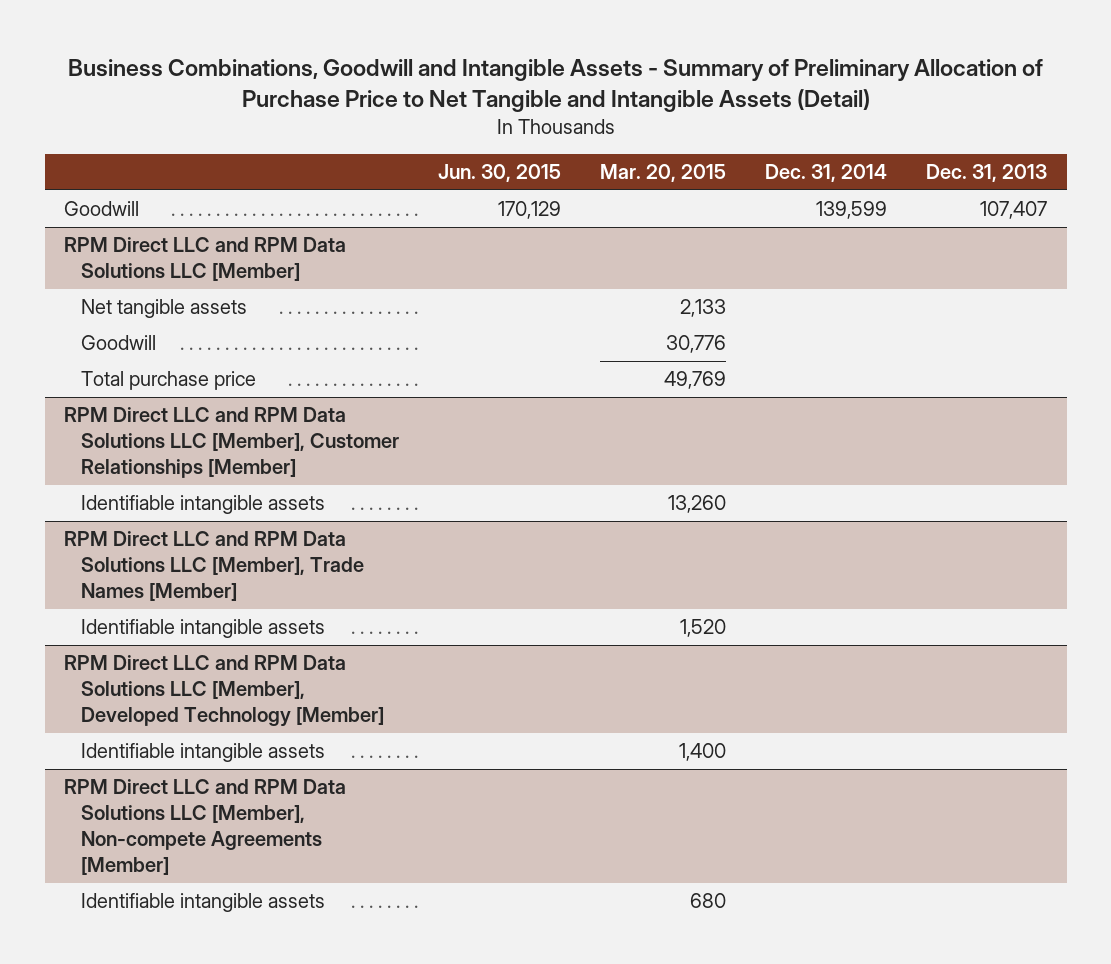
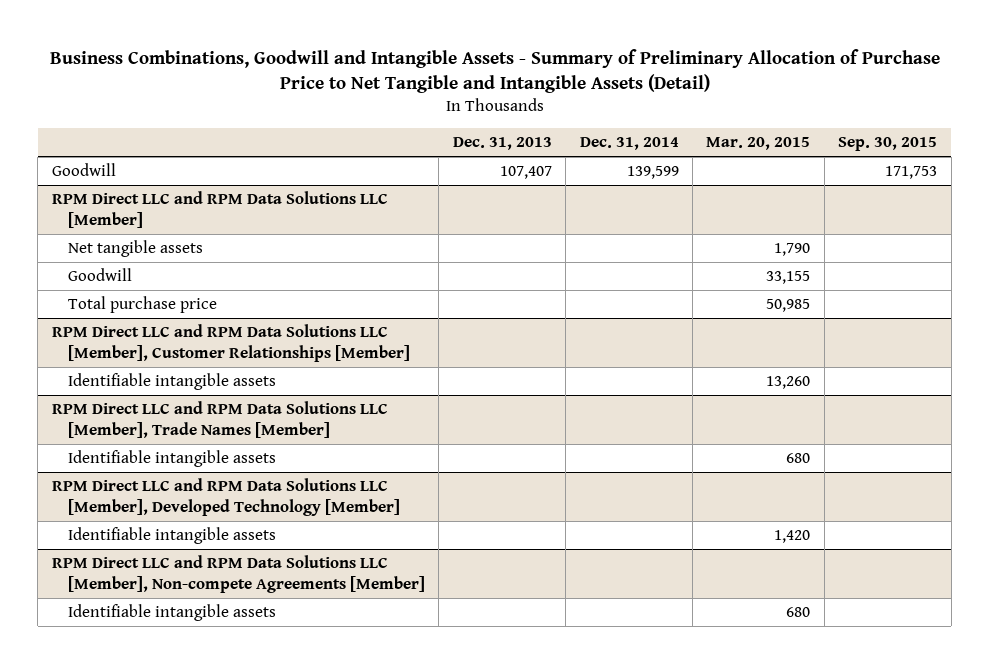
[438,163,562,182] Jun. 30, 2015 -> none
none -> [838,137,938,152] Sep. 30, 2015
[680,299,727,318] 2,133 -> [774,243,811,257] 1,790
[666,335,727,354] 30,776 -> [766,271,811,285] 33,155
[664,371,727,390] 49,769 -> [766,299,811,313] 50,985
[680,619,727,638] 1,520 -> [786,453,811,464] 680
[679,743,727,762] 1,400 -> [774,530,811,544] 1,420

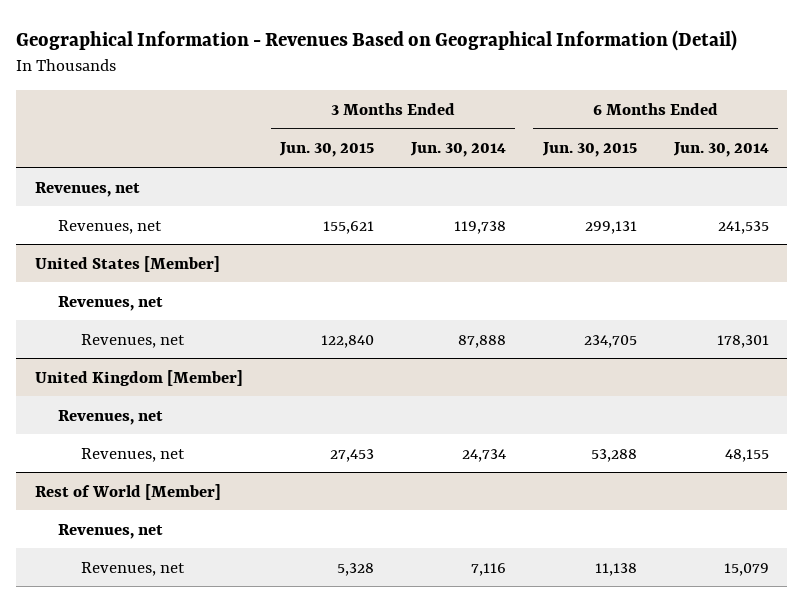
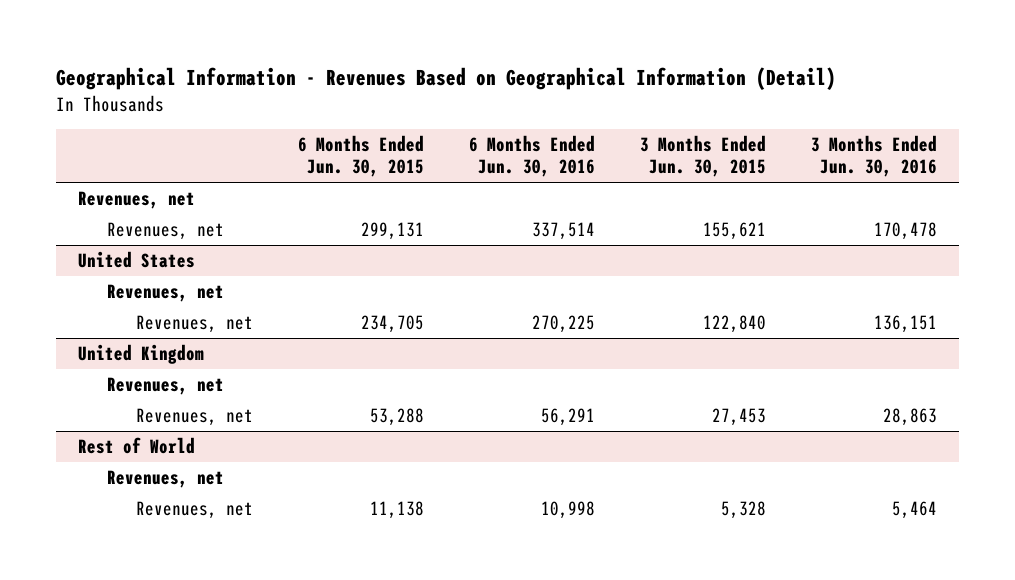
[409,142,506,158] Jun. 30, 2014 -> none
[672,142,769,158] Jun. 30, 2014 -> none
none -> [468,135,595,178] 6 Months Ended Jun. 30, 2016
none -> [810,135,937,178] 3 Months Ended Jun. 30, 2016
[34,255,220,272] United States [Member] -> [78,250,196,268] United States
[34,369,243,386] United Kingdom [Member] -> [78,343,205,364] United Kingdom
[34,483,221,500] Rest of World [Member] -> [78,436,196,454] Rest of World

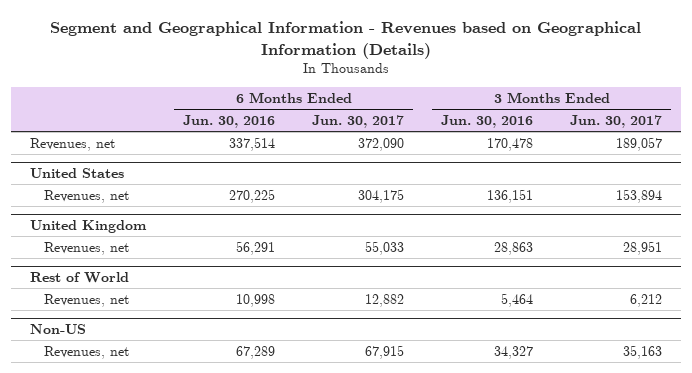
[55,67,836,91] Geographical Information - Revenues Based on Geographical Information (Detail) -> [50,20,642,59] Segment and Geographical Information - Revenues based on Geographical Information (Details)
[298,135,425,178] 6 Months Ended Jun. 30, 2015 -> none
[639,135,766,178] 3 Months Ended Jun. 30, 2015 -> none
none -> [312,114,405,128] Jun. 30, 2017
none -> [570,114,663,128] Jun. 30, 2017
[78,190,196,209] Revenues, net -> none
[107,283,225,302] Revenues, net -> none
[107,376,225,395] Revenues, net -> none
[107,469,225,488] Revenues, net -> none
none -> [29,323,86,334] Non-US
none -> [43,345,129,359] Revenues, net

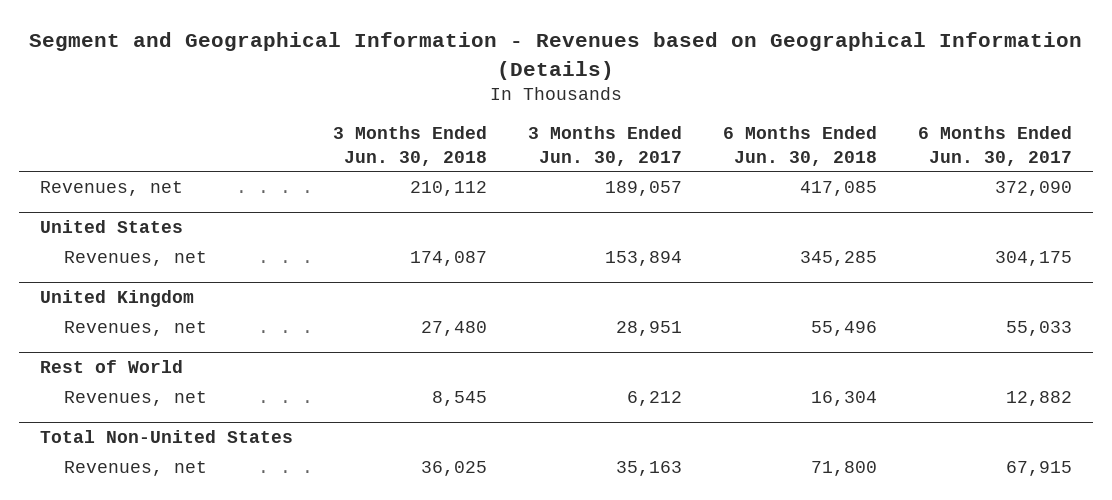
[183,114,276,128] Jun. 30, 2016 -> none
[441,114,534,128] Jun. 30, 2016 -> none
none -> [333,126,488,166] 3 Months Ended Jun. 30, 2018
none -> [723,126,878,166] 6 Months Ended Jun. 30, 2018
[29,323,86,334] Non-US -> [39,430,293,444] Total Non-United States

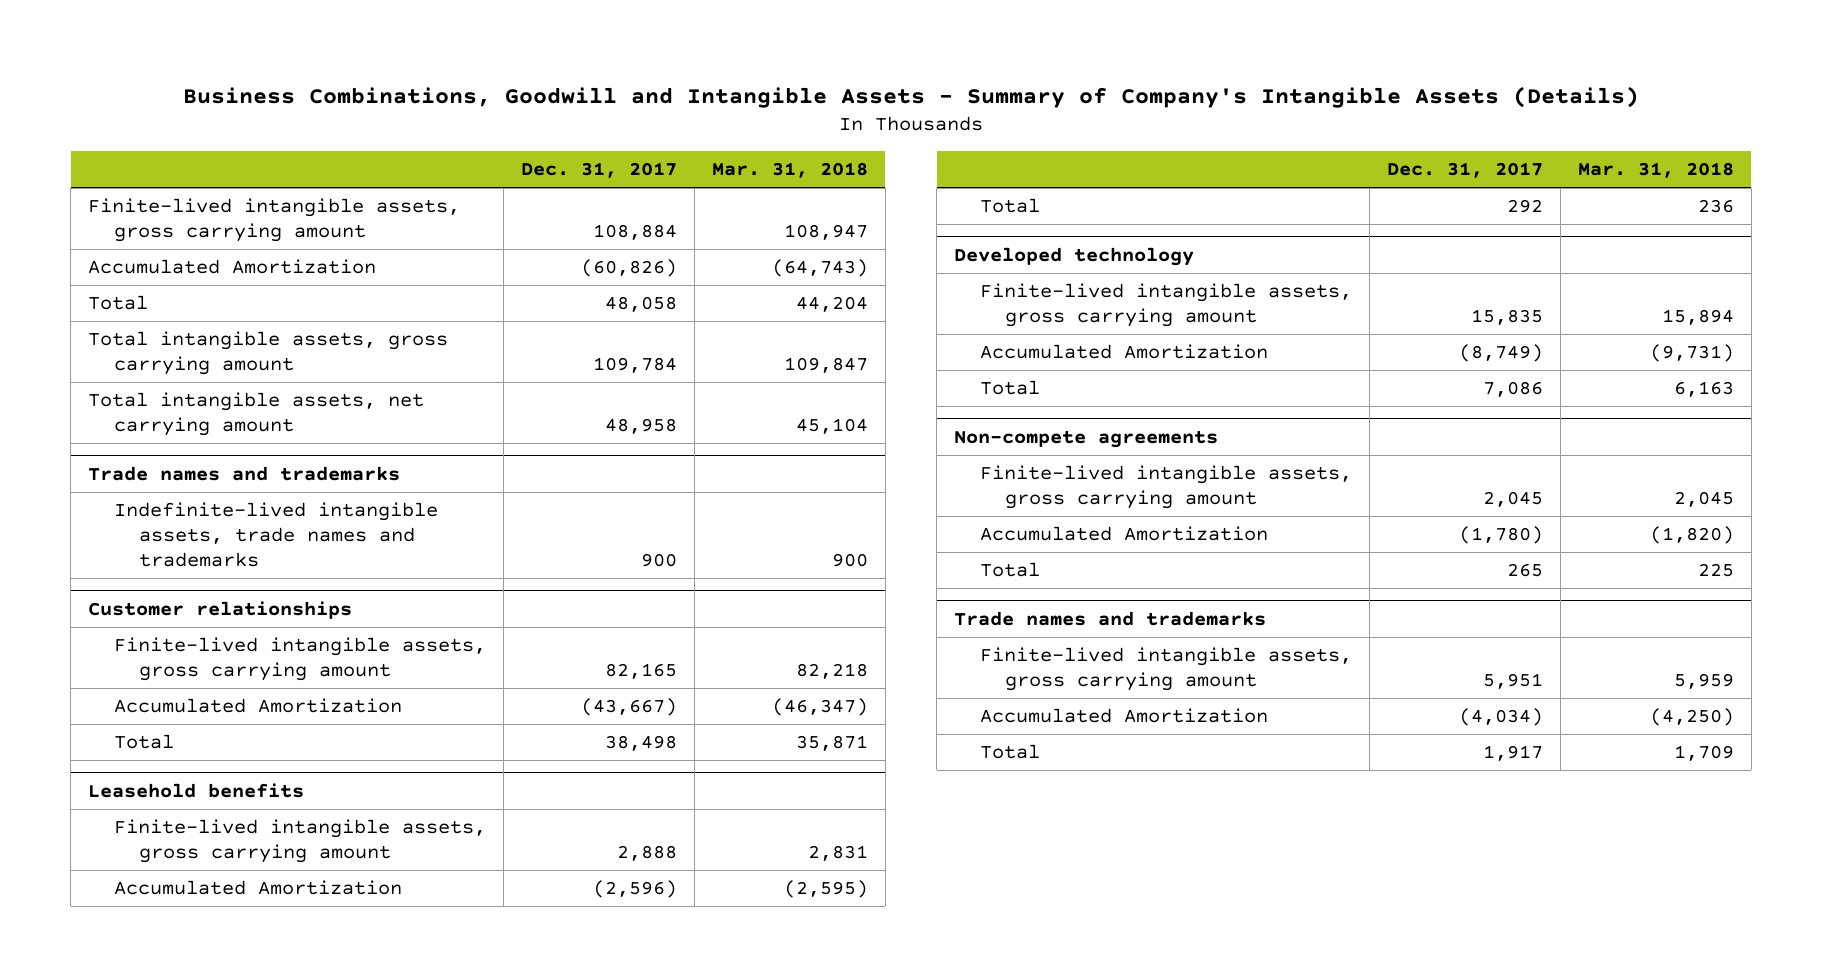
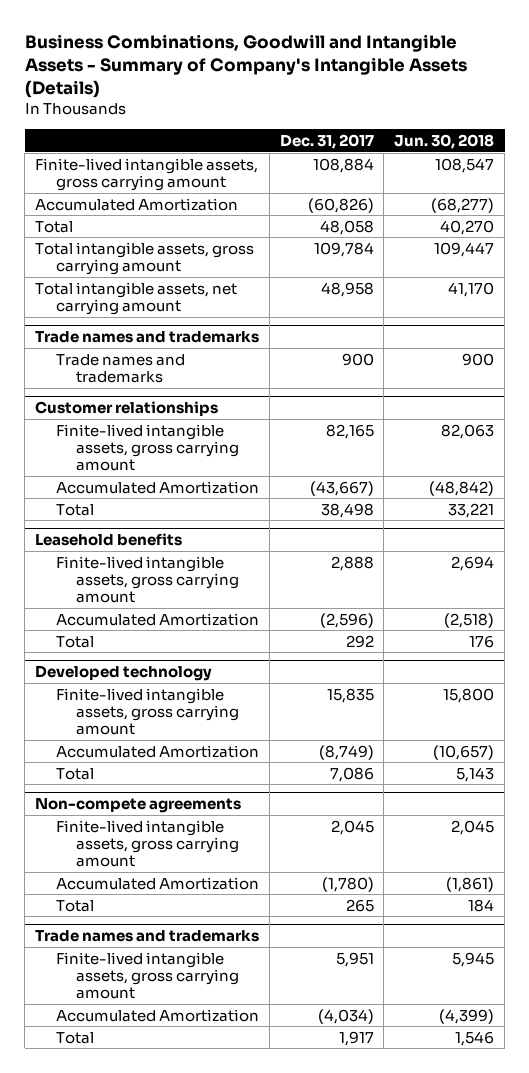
[711,162,868,179] Mar. 31, 2018 -> none
none -> [394,133,495,149] Jun. 30, 2018
[113,502,438,568] Indefinite-lived intangible assets, trade names and trademarks -> [55,353,185,384] Trade names and trademarks

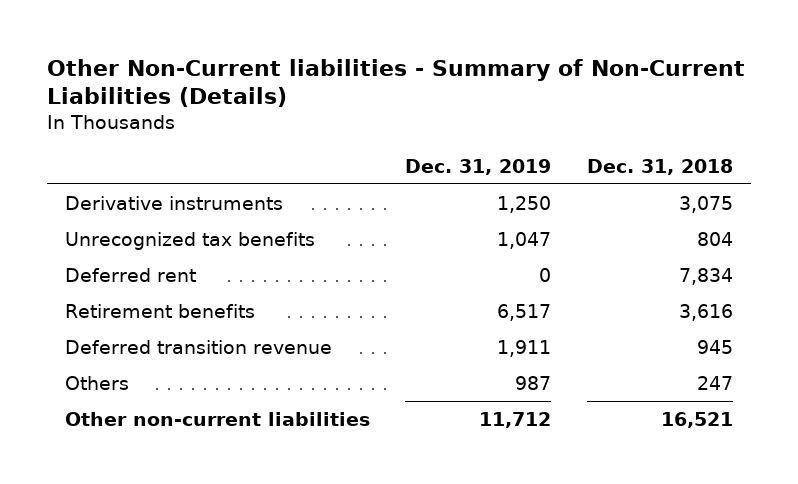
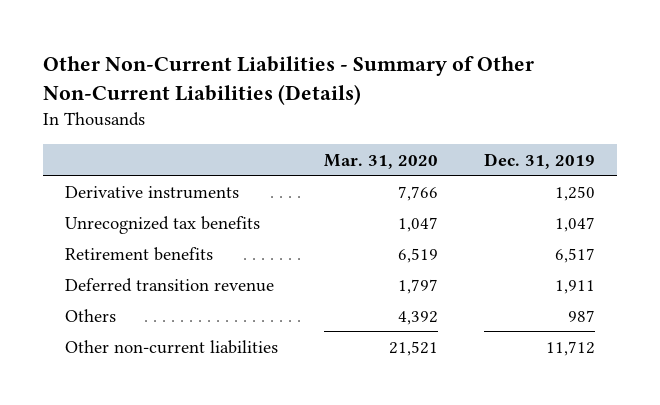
[46,58,745,108] Other Non-Current liabilities - Summary of Non-Current Liabilities (Details) -> [42,56,534,106] Other Non-Current Liabilities - Summary of Other Non-Current Liabilities (Details)
[587,158,734,175] Dec. 31, 2018 -> none
none -> [324,153,439,169] Mar. 31, 2020
[64,267,196,282] Deferred rent -> none

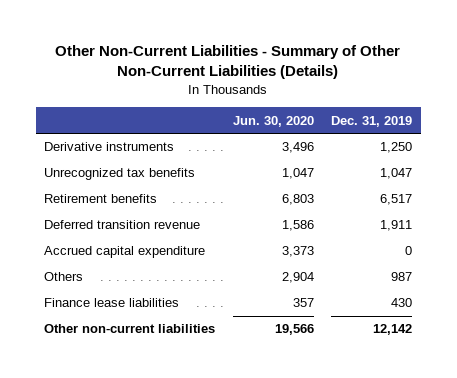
[324,153,439,169] Mar. 31, 2020 -> none
none -> [232,115,314,127] Jun. 30, 2020
none -> [44,246,206,259] Accrued capital expenditure
none -> [44,298,180,308] Finance lease liabilities
[545,340,595,356] 11,712 -> [373,324,413,336] 12,142

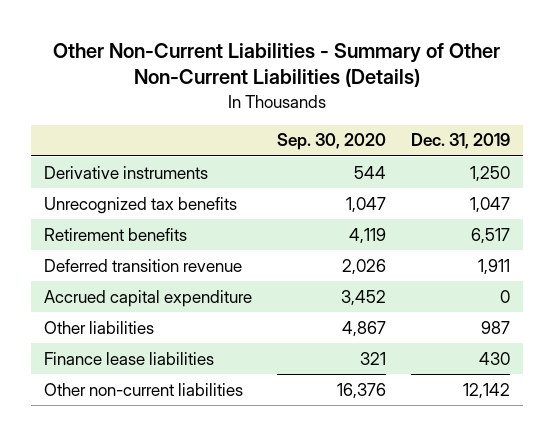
[232,115,314,127] Jun. 30, 2020 -> none
none -> [276,133,386,151] Sep. 30, 2020
[44,272,84,282] Others -> [43,320,154,334] Other liabilities

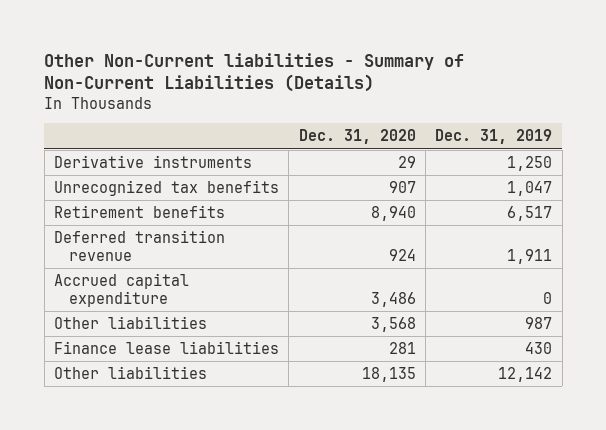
[52,42,500,88] Other Non-Current Liabilities - Summary of Other Non-Current Liabilities (Details) -> [44,52,465,93] Other Non-Current liabilities - Summary of Non-Current Liabilities (Details)
[276,133,386,151] Sep. 30, 2020 -> none
none -> [298,129,416,145] Dec. 31, 2020
[43,382,243,396] Other non-current liabilities -> [53,365,207,379] Other liabilities

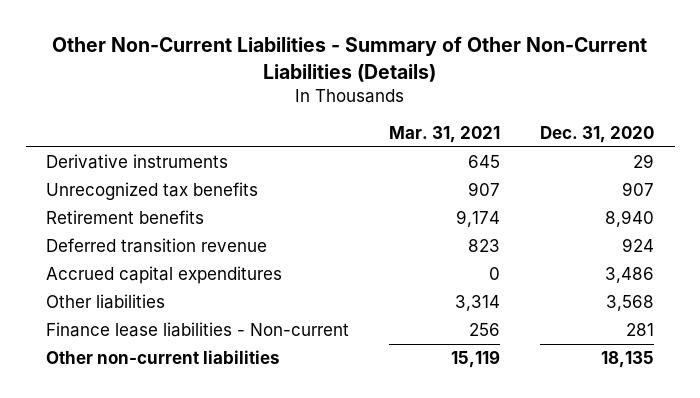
[44,52,465,93] Other Non-Current liabilities - Summary of Non-Current Liabilities (Details) -> [52,36,648,82] Other Non-Current Liabilities - Summary of Other Non-Current Liabilities (Details)
[435,129,553,145] Dec. 31, 2019 -> none
none -> [389,126,501,144] Mar. 31, 2021
[53,272,189,307] Accrued capital expenditure -> [45,266,282,285] Accrued capital expenditures
[53,340,279,354] Finance lease liabilities -> [45,322,349,338] Finance lease liabilities - Non-current
[53,365,207,379] Other liabilities -> [45,350,280,365] Other non-current liabilities

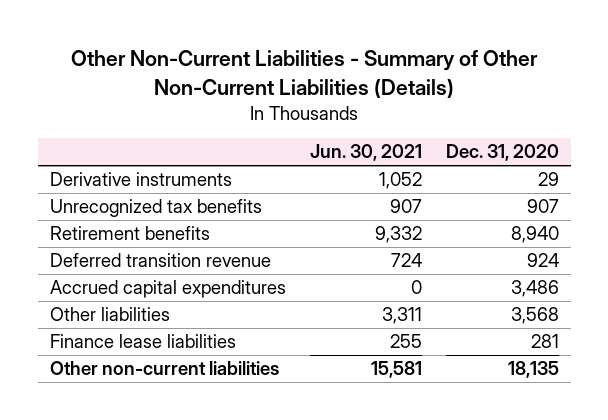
[389,126,501,144] Mar. 31, 2021 -> none
none -> [309,144,422,162] Jun. 30, 2021
[45,322,349,338] Finance lease liabilities - Non-current -> [49,334,236,349] Finance lease liabilities

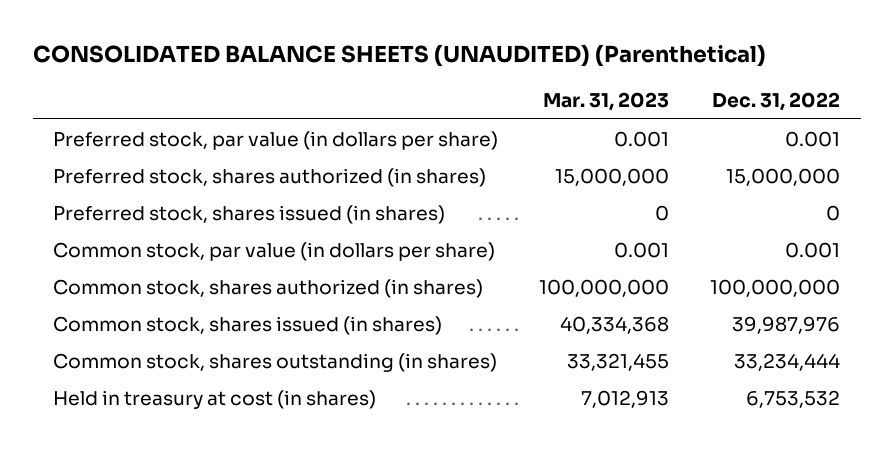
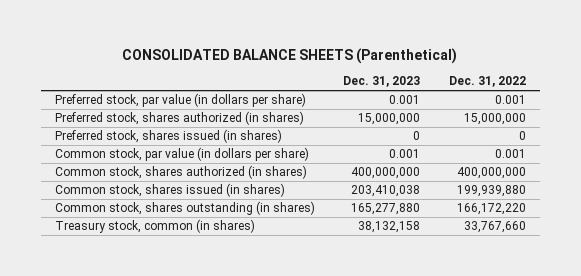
[32,44,766,68] CONSOLIDATED BALANCE SHEETS (UNAUDITED) (Parenthetical) -> [122,47,458,64] CONSOLIDATED BALANCE SHEETS (Parenthetical)
[543,92,670,112] Mar. 31, 2023 -> none
none -> [343,76,421,88] Dec. 31, 2023
[710,278,841,297] 100,000,000 -> [456,167,526,180] 400,000,000
[732,315,841,334] 39,987,976 -> [456,185,526,198] 199,939,880
[734,352,841,371] 33,234,444 -> [456,203,526,216] 166,172,220
[53,389,377,409] Held in treasury at cost (in shares) -> [55,219,256,234] Treasury stock, common (in shares)
[746,389,841,408] 6,753,532 -> [463,221,526,234] 33,767,660

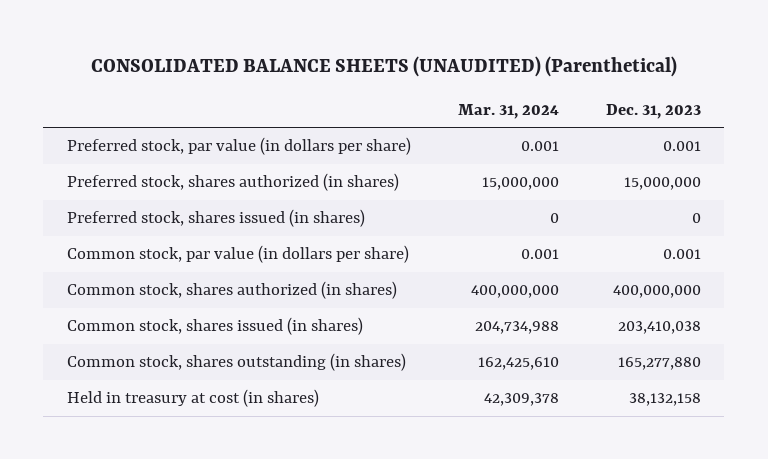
[122,47,458,64] CONSOLIDATED BALANCE SHEETS (Parenthetical) -> [90,56,677,78] CONSOLIDATED BALANCE SHEETS (UNAUDITED) (Parenthetical)
[448,76,526,88] Dec. 31, 2022 -> none
none -> [457,103,559,119] Mar. 31, 2024
[55,219,256,234] Treasury stock, common (in shares) -> [66,389,319,408] Held in treasury at cost (in shares)

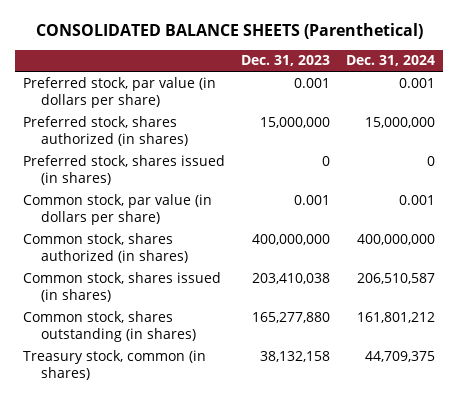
[90,56,677,78] CONSOLIDATED BALANCE SHEETS (UNAUDITED) (Parenthetical) -> [36,23,424,40] CONSOLIDATED BALANCE SHEETS (Parenthetical)
[457,103,559,119] Mar. 31, 2024 -> none
none -> [346,55,436,67] Dec. 31, 2024
[66,389,319,408] Held in treasury at cost (in shares) -> [23,349,207,380] Treasury stock, common (in shares)

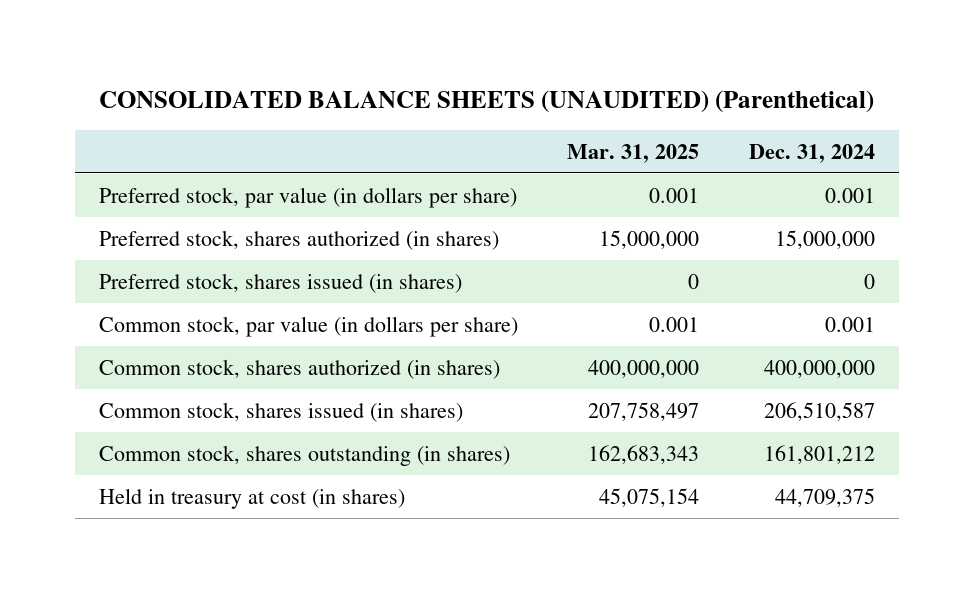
[36,23,424,40] CONSOLIDATED BALANCE SHEETS (Parenthetical) -> [98,90,874,114] CONSOLIDATED BALANCE SHEETS (UNAUDITED) (Parenthetical)
[241,55,331,67] Dec. 31, 2023 -> none
none -> [567,143,700,163] Mar. 31, 2025
[23,349,207,380] Treasury stock, common (in shares) -> [99,487,406,509] Held in treasury at cost (in shares)

